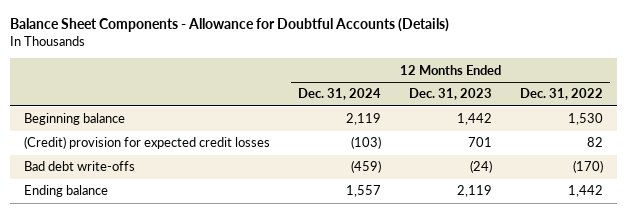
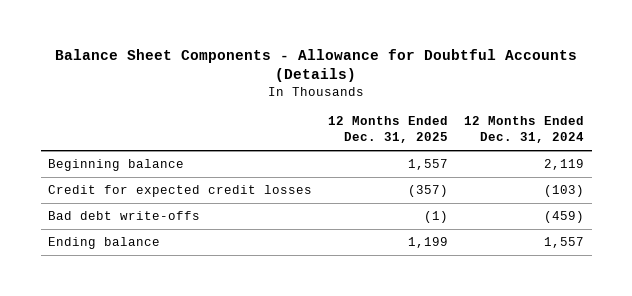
[409,88,493,101] Dec. 31, 2023 -> none
[520,88,604,101] Dec. 31, 2022 -> none
none -> [328,116,449,144] 12 Months Ended Dec. 31, 2025
[24,136,271,150] (Credit) provision for expected credit losses -> [48,184,313,197] Credit for expected credit losses

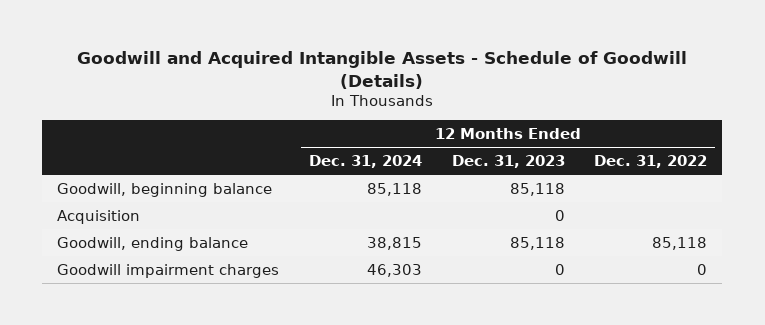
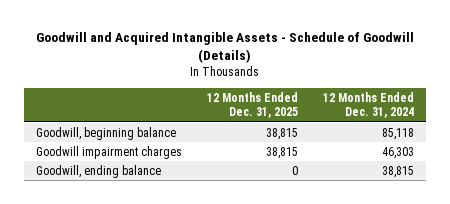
[451,154,565,168] Dec. 31, 2023 -> none
[594,154,708,168] Dec. 31, 2022 -> none
none -> [207,91,299,119] 12 Months Ended Dec. 31, 2025
[57,209,141,224] Acquisition -> none
[57,236,249,251] Goodwill, ending balance -> [36,164,162,178] Goodwill, ending balance

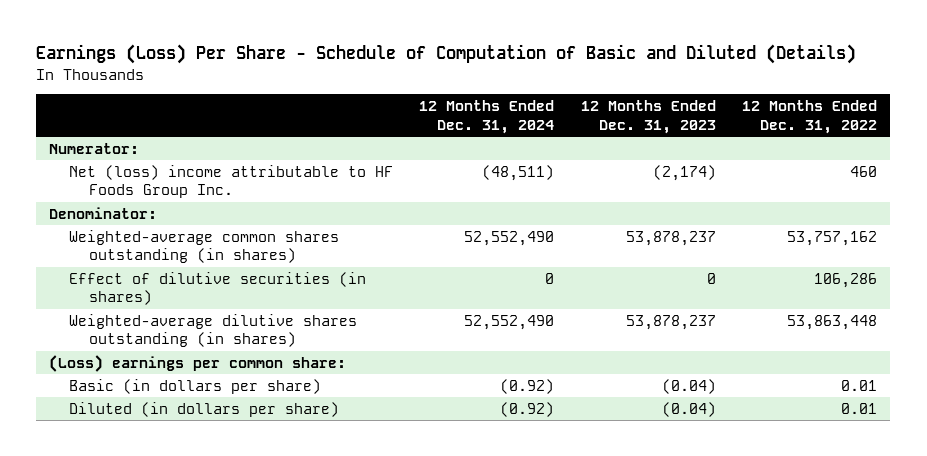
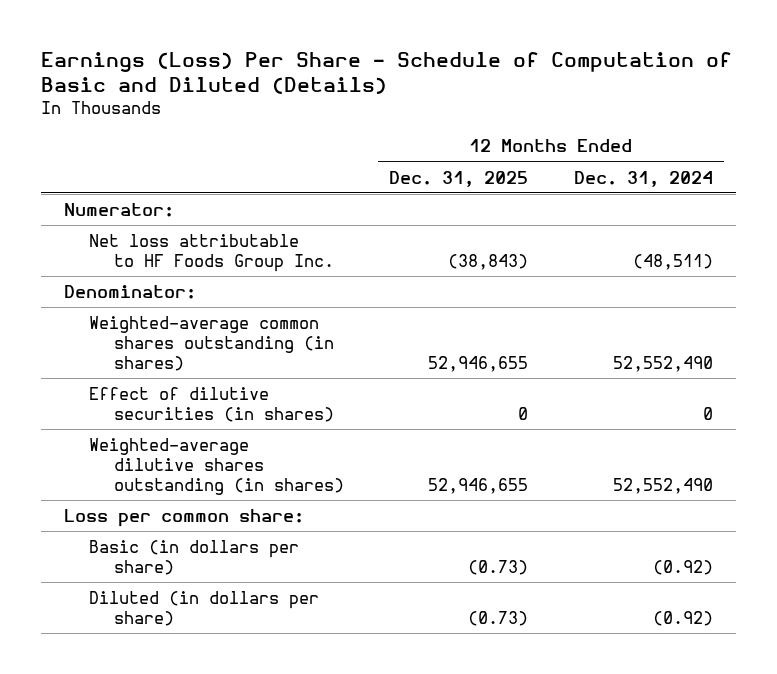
[580,100,716,134] 12 Months Ended Dec. 31, 2023 -> none
[742,100,878,134] 12 Months Ended Dec. 31, 2022 -> none
none -> [389,170,529,187] Dec. 31, 2025
[69,164,394,199] Net (loss) income attributable to HF Foods Group Inc. -> [88,233,334,272] Net loss attributable to HF Foods Group Inc.
[49,354,347,372] (Loss) earnings per common share: -> [64,508,305,527] Loss per common share:

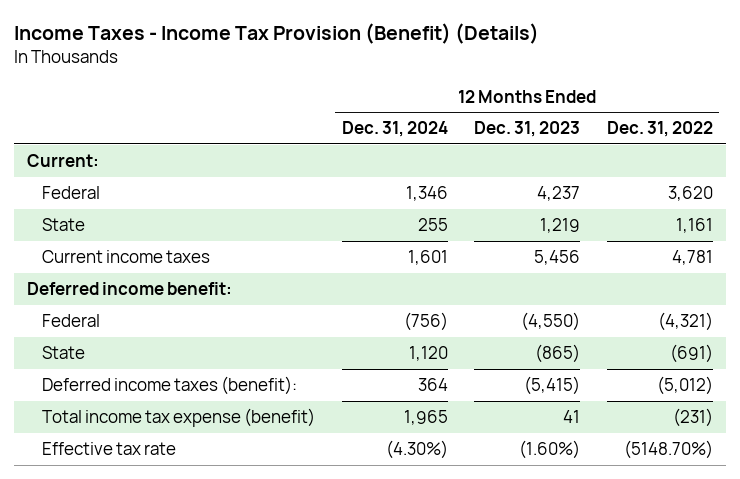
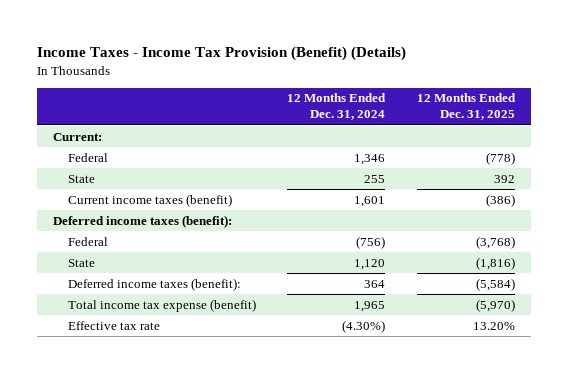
[474,121,581,138] Dec. 31, 2023 -> none
[606,121,713,138] Dec. 31, 2022 -> none
none -> [416,93,516,121] 12 Months Ended Dec. 31, 2025
[42,250,211,264] Current income taxes -> [67,193,232,207] Current income taxes (benefit)
[27,282,233,296] Deferred income benefit: -> [52,214,232,228] Deferred income taxes (benefit):

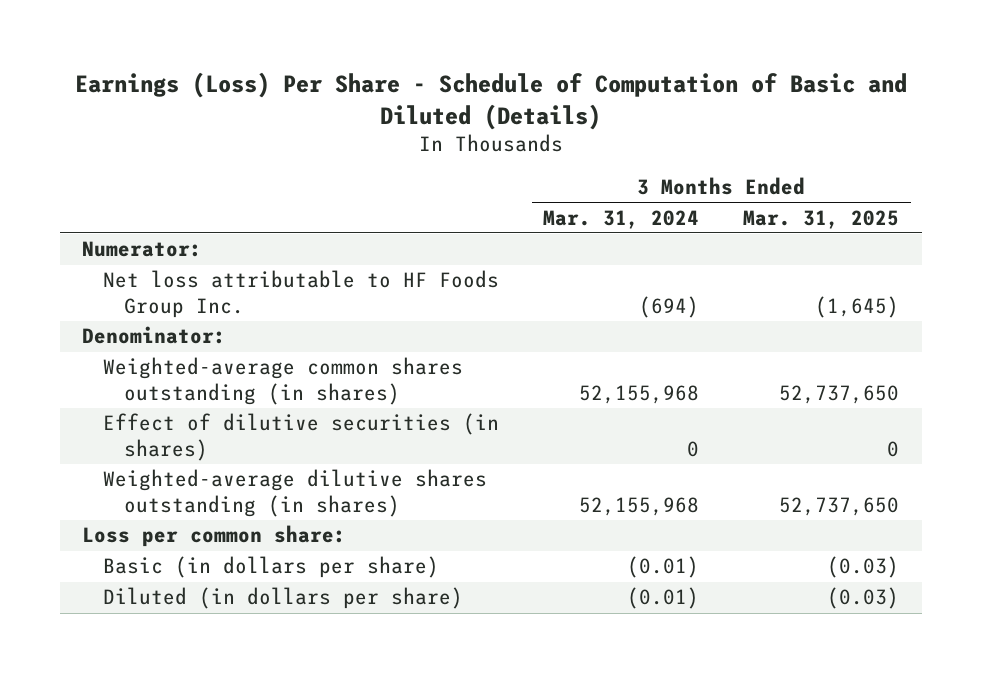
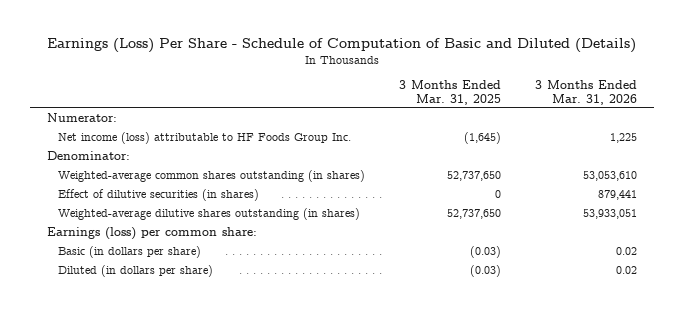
[543,209,700,229] Mar. 31, 2024 -> none
none -> [535,80,638,105] 3 Months Ended Mar. 31, 2026
[102,270,499,318] Net loss attributable to HF Foods Group Inc. -> [58,132,352,145] Net income (loss) attributable to HF Foods Group Inc.
[82,525,347,548] Loss per common share: -> [46,227,257,241] Earnings (loss) per common share:

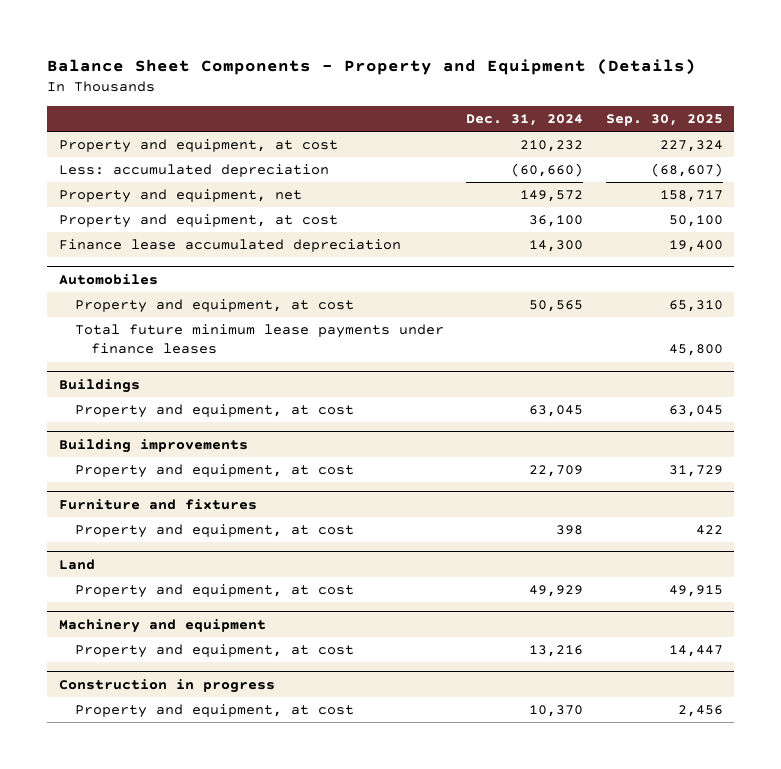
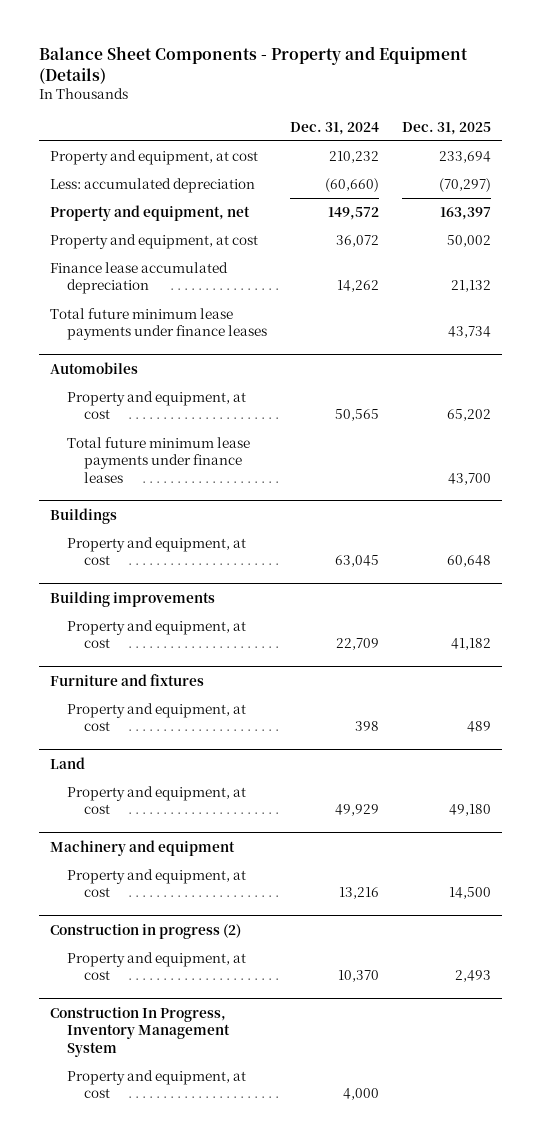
[605,114,723,127] Sep. 30, 2025 -> none
none -> [401,121,491,135] Dec. 31, 2025
[529,215,584,228] 36,100 -> [335,234,379,247] 36,072
[529,240,584,253] 14,300 -> [336,280,379,293] 14,262
none -> [50,307,268,341] Total future minimum lease payments under finance leases
[58,678,275,693] Construction in progress -> [50,923,242,939] Construction in progress (2)
none -> [50,1006,231,1057] Construction In Progress, Inventory Management System
none -> [67,1069,247,1099] Property and equipment, at cost

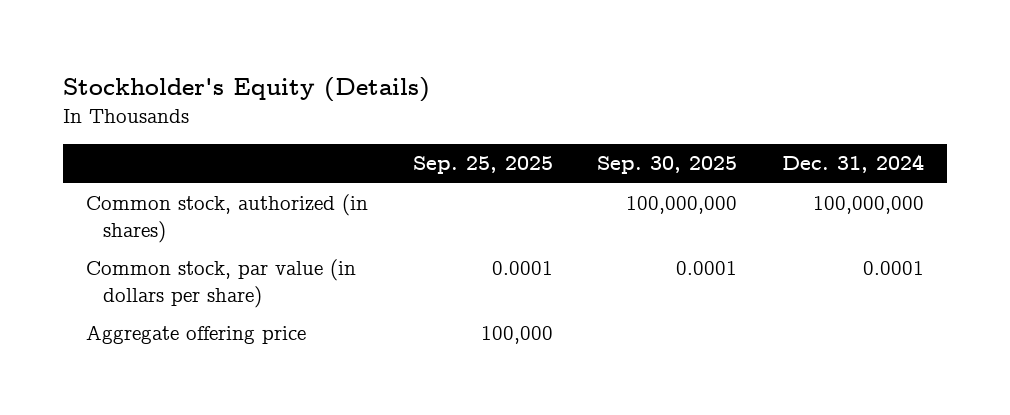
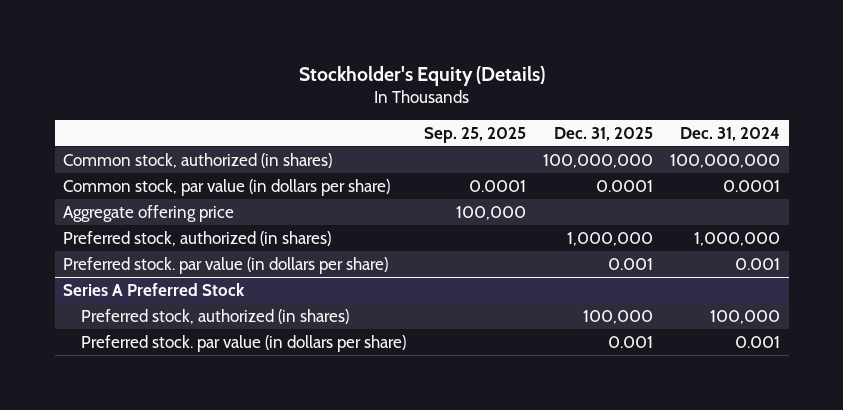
[597,156,738,175] Sep. 30, 2025 -> none
none -> [553,126,653,141] Dec. 31, 2025
none -> [63,230,332,246] Preferred stock, authorized (in shares)
none -> [63,256,389,274] Preferred stock. par value (in dollars per share)
none -> [63,282,246,296] Series A Preferred Stock
none -> [81,308,350,324] Preferred stock, authorized (in shares)
none -> [81,334,407,352] Preferred stock. par value (in dollars per share)

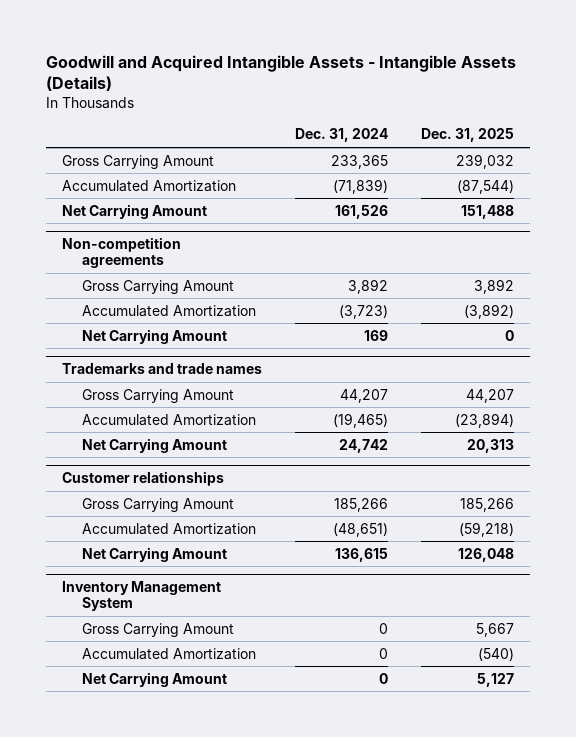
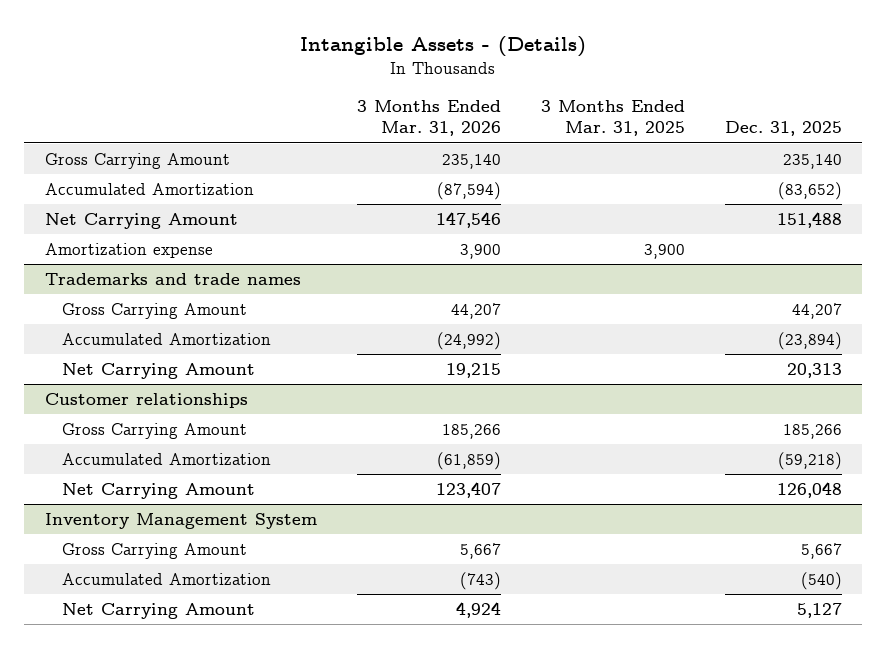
[46,54,517,92] Goodwill and Acquired Intangible Assets - Intangible Assets (Details) -> [300,35,587,57] Intangible Assets - (Details)
[295,128,389,143] Dec. 31, 2024 -> none
none -> [356,100,501,137] 3 Months Ended Mar. 31, 2026
none -> [540,100,685,137] 3 Months Ended Mar. 31, 2025
[455,153,514,169] 239,032 -> [782,154,842,170] 235,140
[456,179,514,194] (87,544) -> [777,182,842,201] (83,652)
[62,236,182,269] Non-competition agreements -> none
[81,279,234,294] Gross Carrying Amount -> none
[81,304,256,317] Accumulated Amortization -> none
[81,328,227,344] Net Carrying Amount -> none
none -> [44,243,213,259] Amortization expense

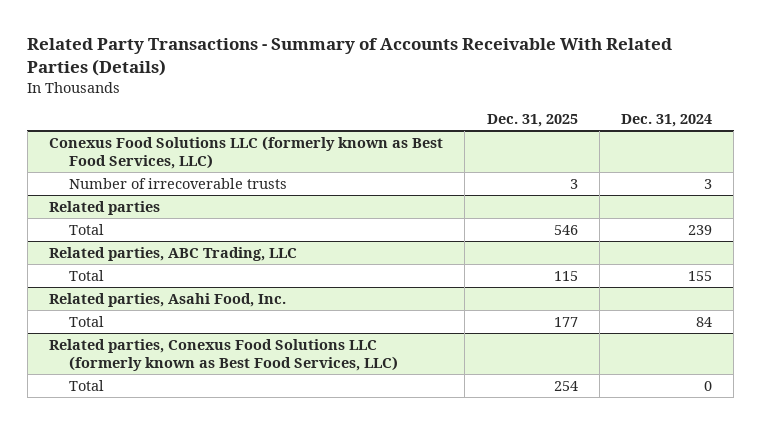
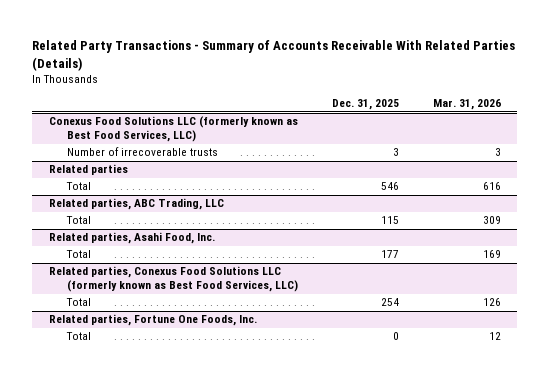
[621,114,713,128] Dec. 31, 2024 -> none
none -> [432,99,501,111] Mar. 31, 2026
none -> [49,314,258,327] Related parties, Fortune One Foods, Inc.
none -> [65,332,91,341] Total

